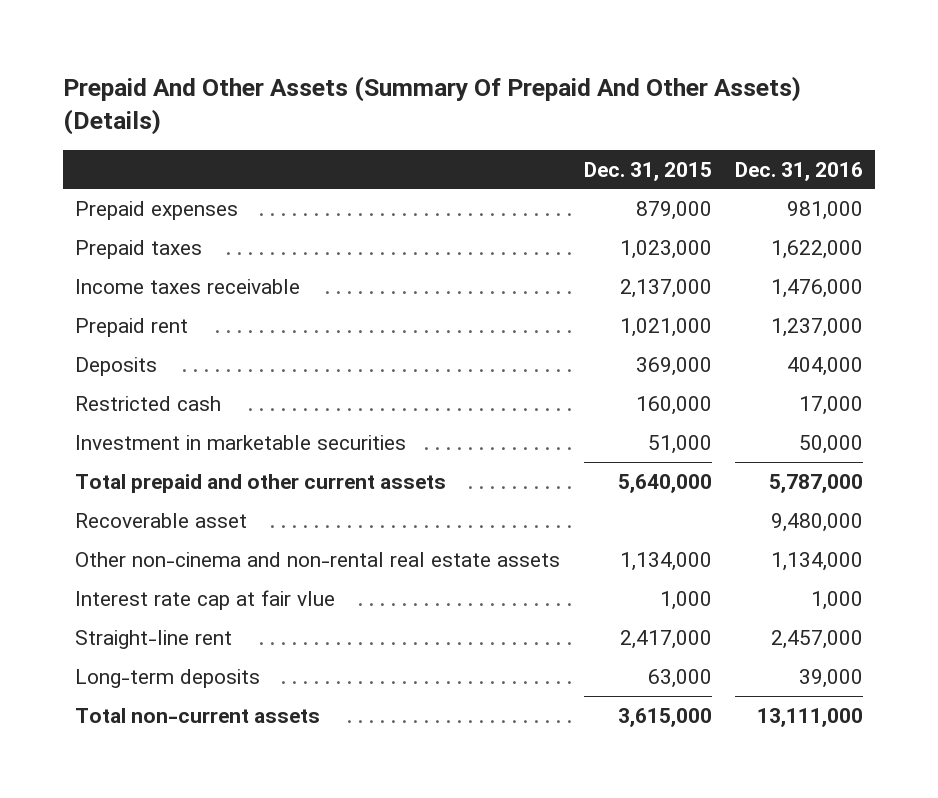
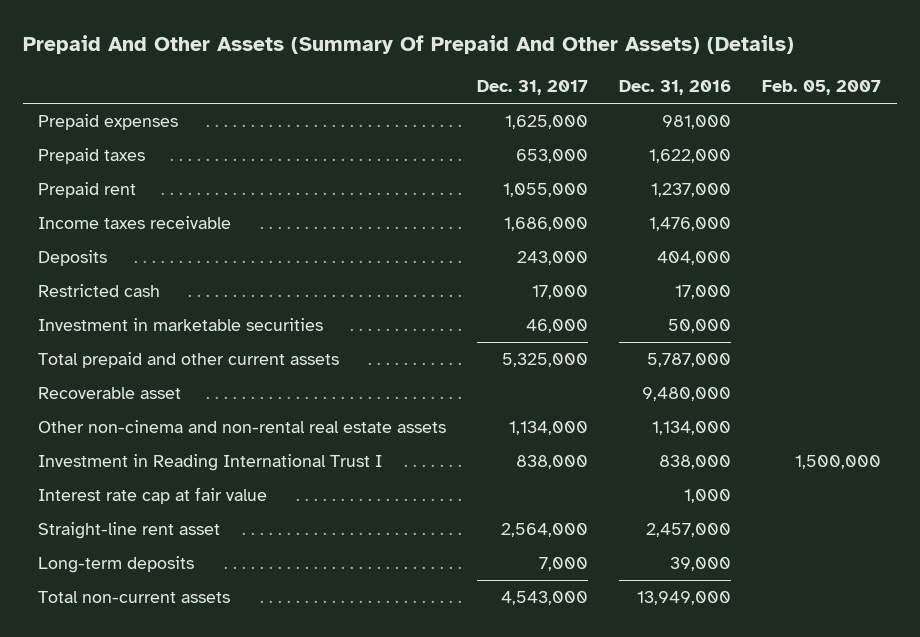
[583,161,712,181] Dec. 31, 2015 -> none
none -> [477,80,589,96] Dec. 31, 2017
none -> [762,80,882,96] Feb. 05, 2007
[74,278,300,294] Income taxes receivable -> [38,215,232,229] Income taxes receivable
none -> [38,453,383,471] Investment in Reading International Trust I
[74,589,335,610] Interest rate cap at fair vlue -> [38,486,268,504] Interest rate cap at fair value
[74,629,232,649] Straight-line rent -> [38,521,221,539] Straight-line rent asset
[757,707,864,727] 13,111,000 -> [637,590,732,605] 13,949,000

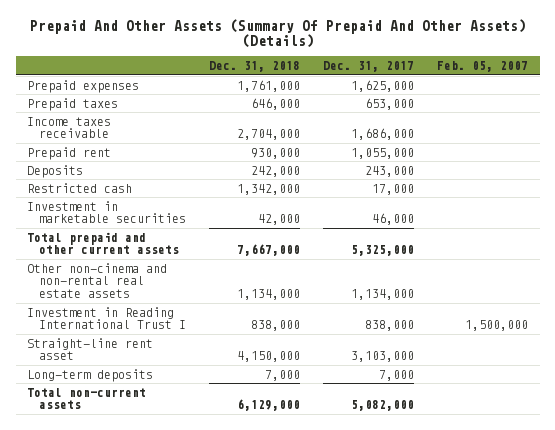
[619,80,732,96] Dec. 31, 2016 -> none
none -> [209,60,301,72] Dec. 31, 2018
[38,181,137,198] Prepaid rent -> [27,146,112,160] Prepaid rent
[38,386,182,399] Recoverable asset -> none
[38,486,268,504] Interest rate cap at fair value -> none
[501,522,589,537] 2,564,000 -> [351,351,415,363] 3,103,000
[501,590,589,605] 4,543,000 -> [351,400,415,412] 5,082,000

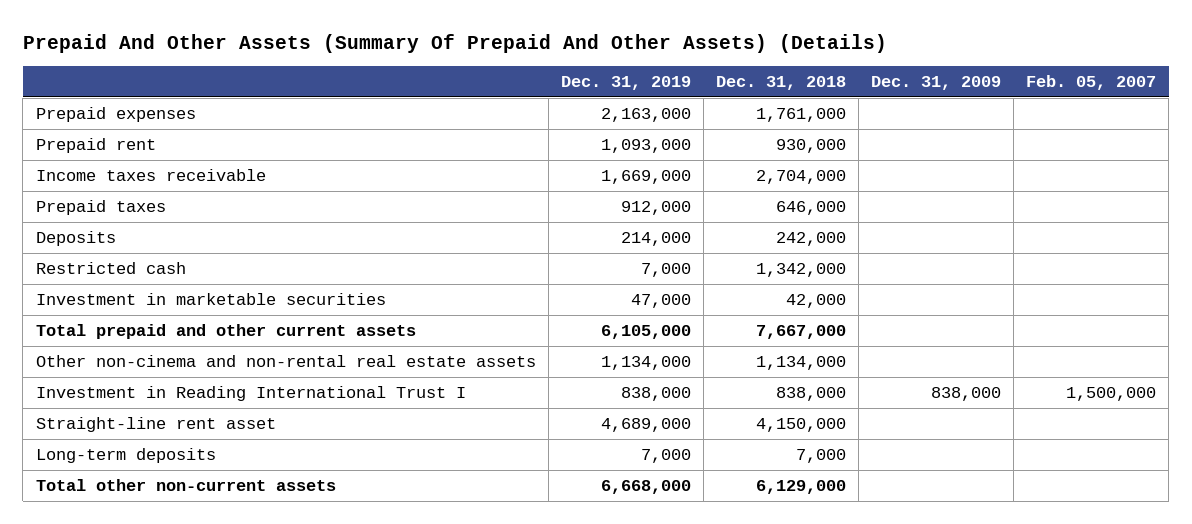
[323,60,415,72] Dec. 31, 2017 -> none
none -> [560,75,691,90] Dec. 31, 2019
none -> [870,75,1001,90] Dec. 31, 2009
[27,116,112,139] Income taxes receivable -> [35,168,266,181] Income taxes receivable
[27,97,119,111] Prepaid taxes -> [35,199,166,215] Prepaid taxes
[27,387,147,410] Total non-current assets -> [35,478,336,491] Total other non-current assets

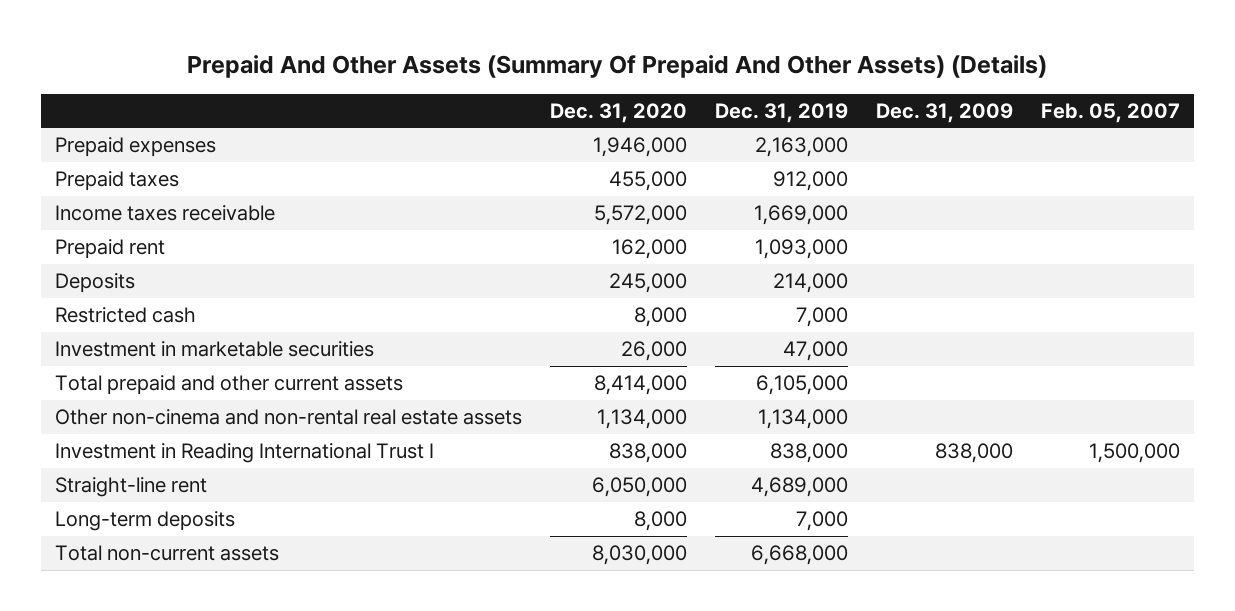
[715,75,846,90] Dec. 31, 2018 -> none
none -> [549,102,687,123] Dec. 31, 2020
[35,168,266,181] Income taxes receivable -> [54,205,275,222] Income taxes receivable
[35,137,156,153] Prepaid rent -> [54,239,165,260] Prepaid rent
[35,416,276,432] Straight-line rent asset -> [54,477,207,498] Straight-line rent
[35,478,336,491] Total other non-current assets -> [54,545,279,562] Total non-current assets

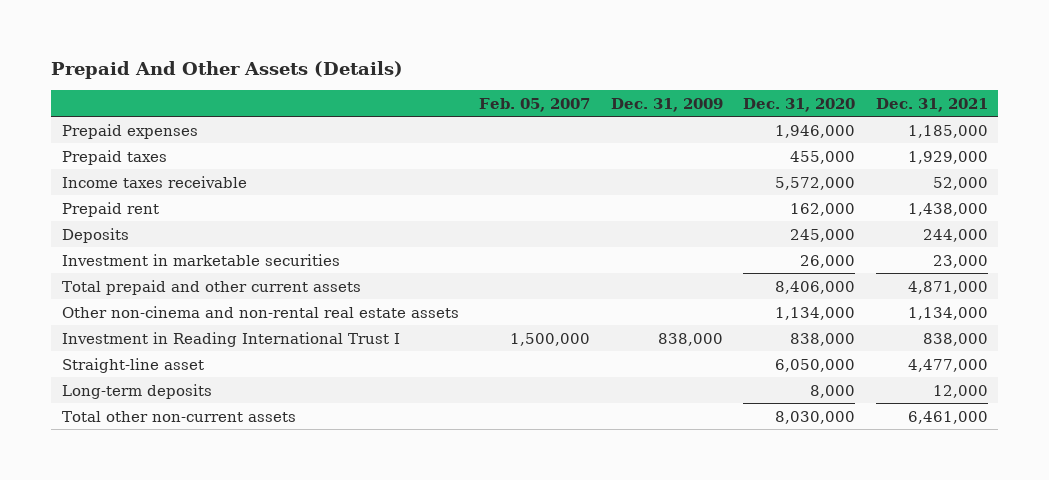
[187,54,1048,78] Prepaid And Other Assets (Summary Of Prepaid And Other Assets) (Details) -> [51,60,404,79] Prepaid And Other Assets (Details)
[714,102,848,123] Dec. 31, 2019 -> none
none -> [875,97,988,112] Dec. 31, 2021
[54,307,196,324] Restricted cash -> none
[593,375,687,396] 8,414,000 -> [775,280,856,294] 8,406,000
[54,477,207,498] Straight-line rent -> [61,357,204,373] Straight-line asset
[54,545,279,562] Total non-current assets -> [61,410,296,422] Total other non-current assets

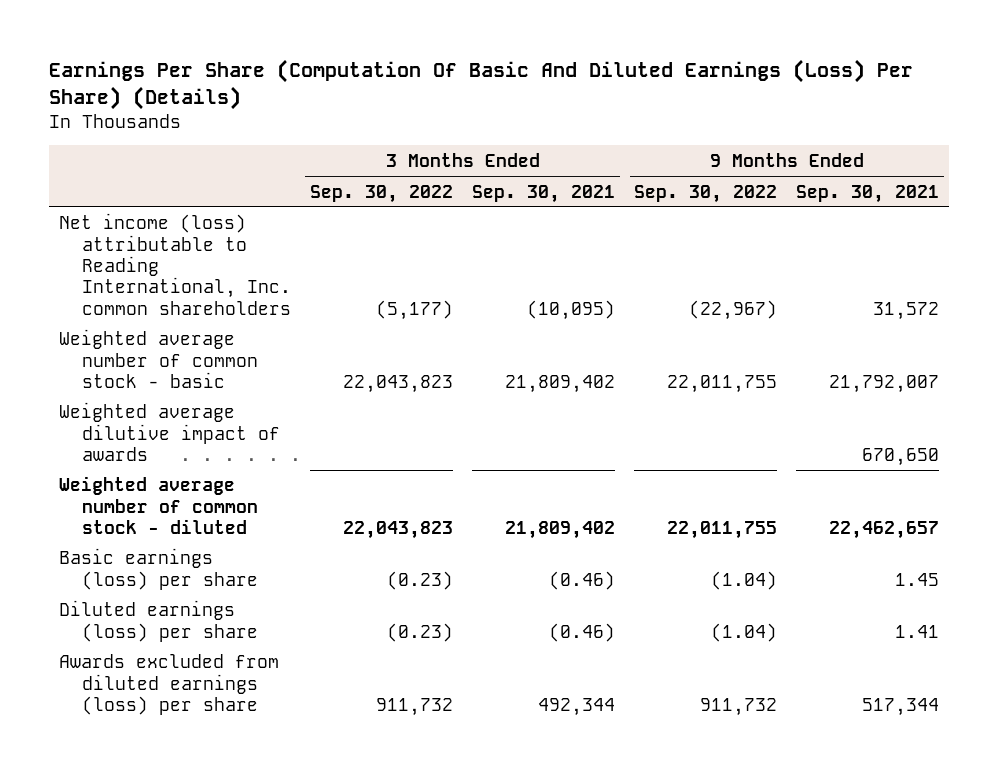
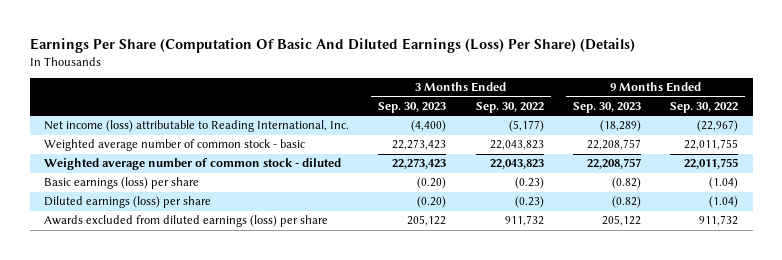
[472,184,616,203] Sep. 30, 2021 -> none
[796,184,940,203] Sep. 30, 2021 -> none
none -> [378,101,447,113] Sep. 30, 2023
none -> [572,101,641,113] Sep. 30, 2023
[59,213,292,315] Net income (loss) attributable to Reading International, Inc. common shareholders -> [44,120,350,133] Net income (loss) attributable to Reading International, Inc.
[59,402,281,462] Weighted average dilutive impact of awards -> none

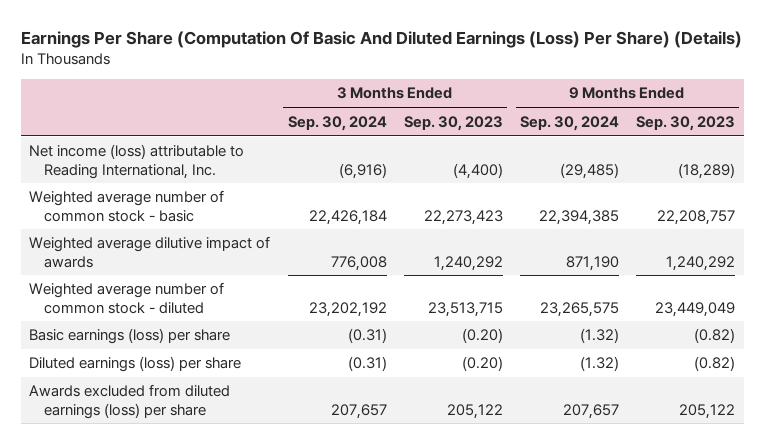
[475,101,544,113] Sep. 30, 2022 -> none
[670,101,739,113] Sep. 30, 2022 -> none
none -> [287,115,387,131] Sep. 30, 2024
none -> [519,115,619,131] Sep. 30, 2024
none -> [29,236,271,268] Weighted average dilutive impact of awards
[392,158,447,170] 22,273,423 -> [427,301,503,317] 23,513,715
[586,158,641,170] 22,208,757 -> [655,301,736,317] 23,449,049

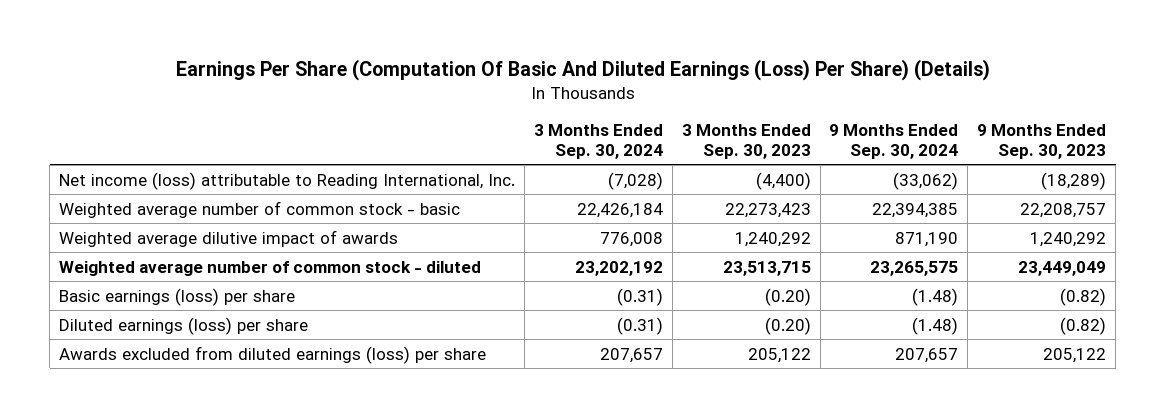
[338,162,387,179] (6,916) -> [607,171,663,190] (7,028)
[559,162,619,179] (29,485) -> [893,171,959,190] (33,062)
[579,328,619,344] (1.32) -> [912,287,959,306] (1.48)
[579,356,619,372] (1.32) -> [912,316,959,335] (1.48)

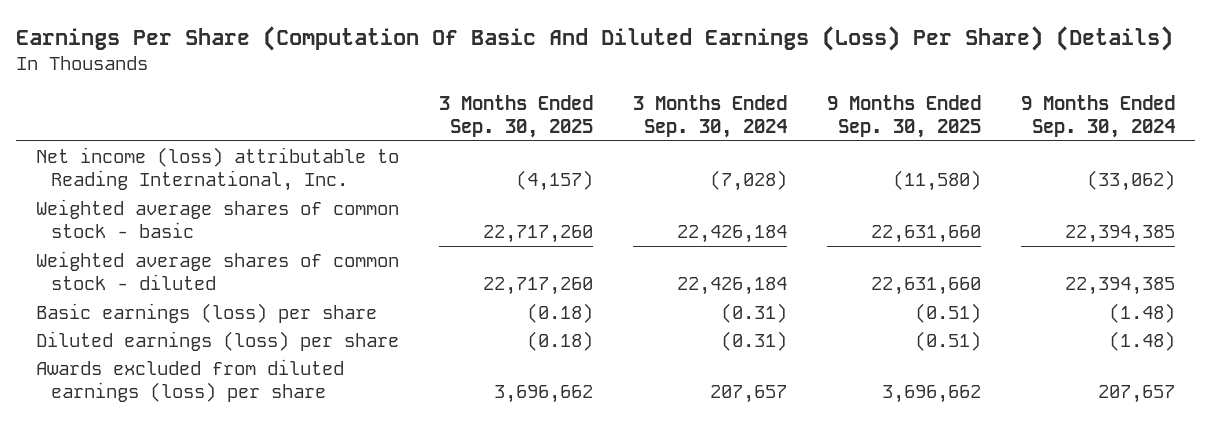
[681,124,811,159] 3 Months Ended Sep. 30, 2023 -> none
[977,124,1107,159] 9 Months Ended Sep. 30, 2023 -> none
none -> [438,94,593,139] 3 Months Ended Sep. 30, 2025
none -> [826,94,981,139] 9 Months Ended Sep. 30, 2025
[59,229,399,247] Weighted average dilutive impact of awards -> none
[59,200,461,218] Weighted average number of common stock - basic -> [35,198,399,239] Weighted average shares of common stock - basic
[59,260,482,276] Weighted average number of common stock - diluted -> [35,250,399,291] Weighted average shares of common stock - diluted
[574,260,663,276] 23,202,192 -> [676,277,787,296] 22,426,184
[870,260,959,276] 23,265,575 -> [1064,277,1175,296] 22,394,385

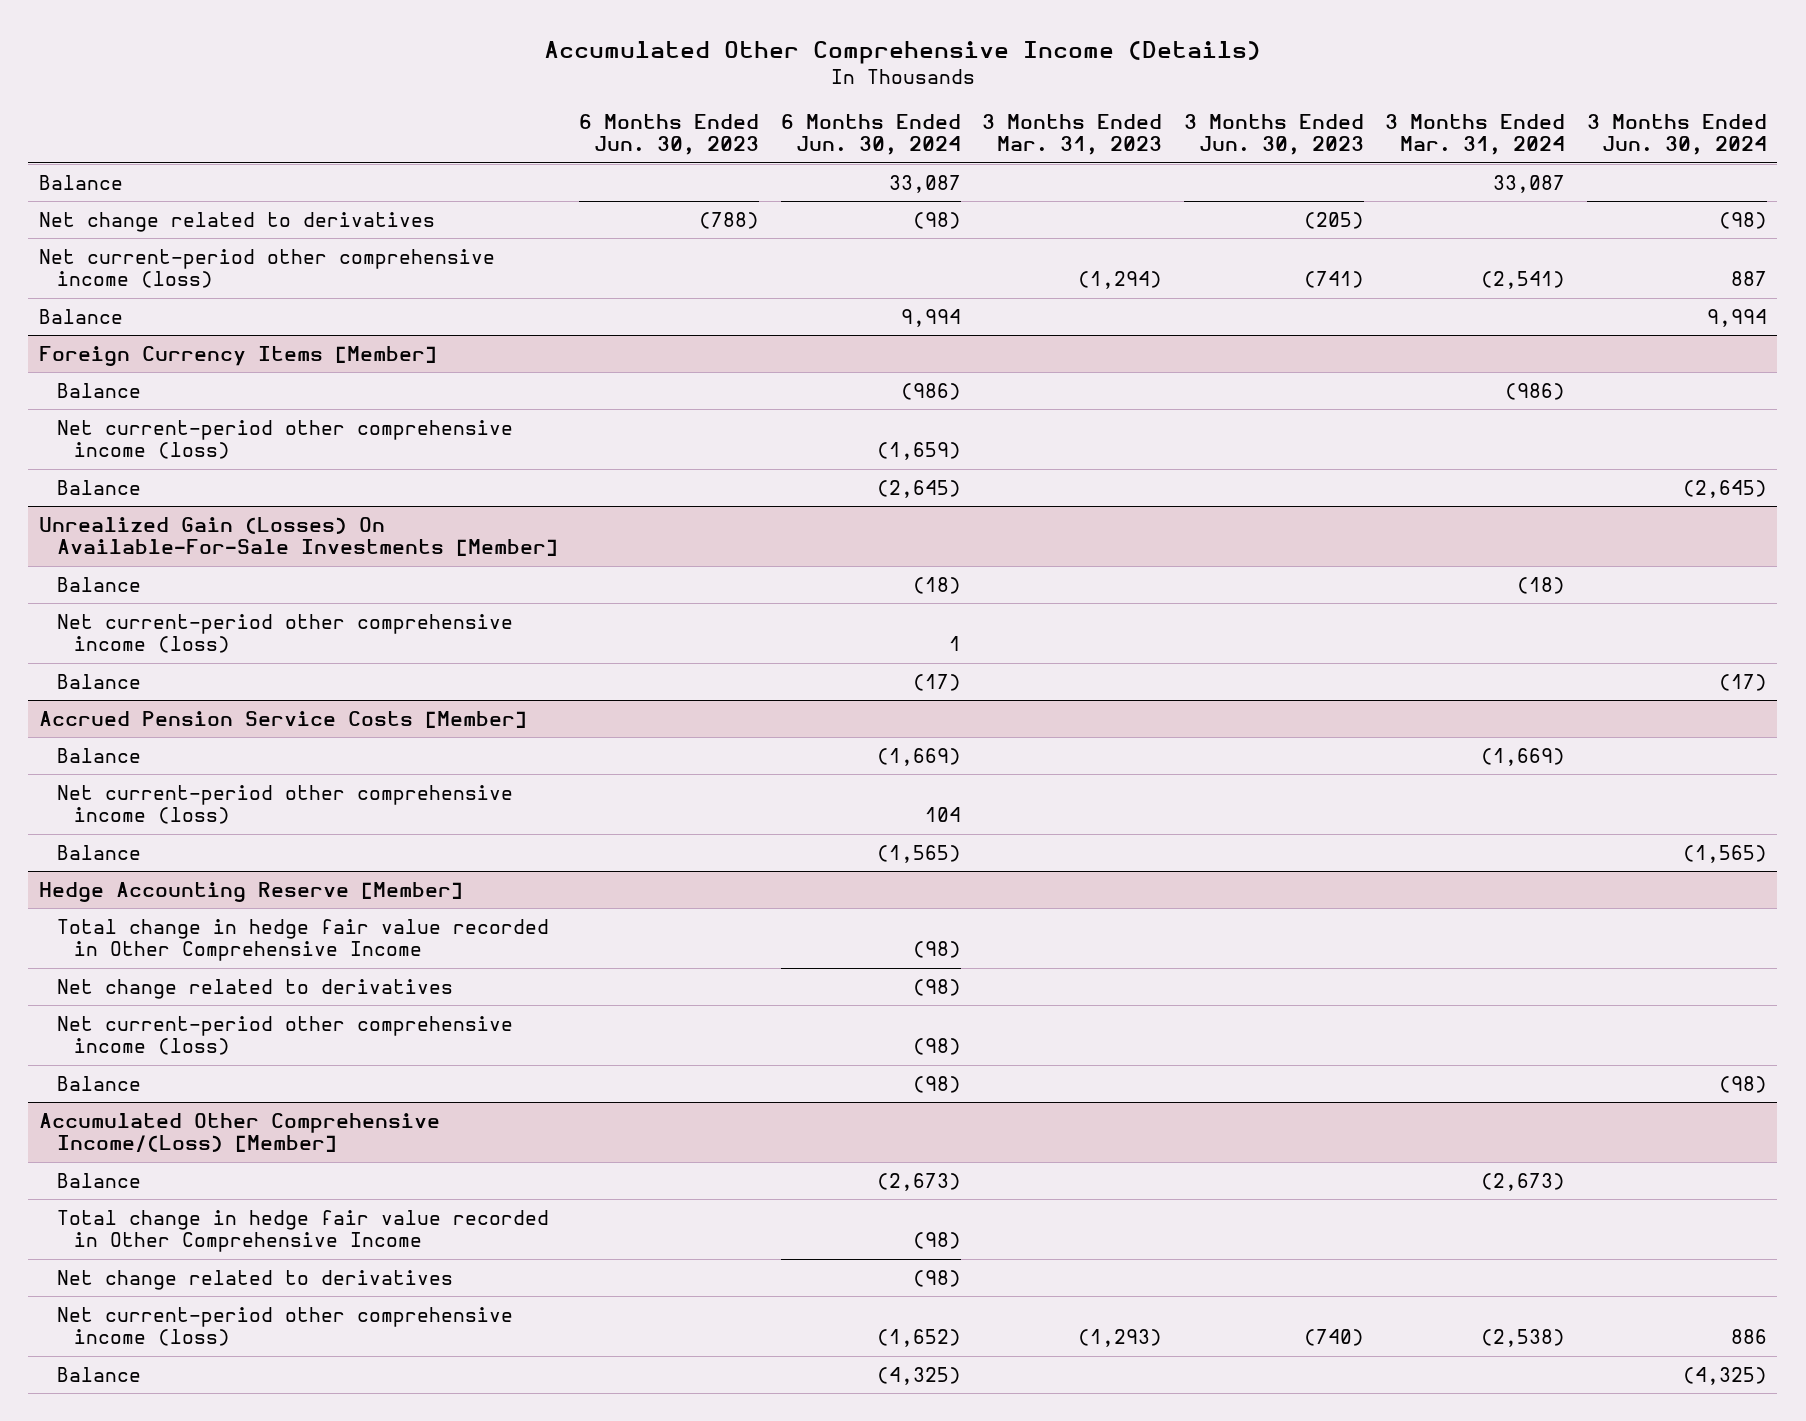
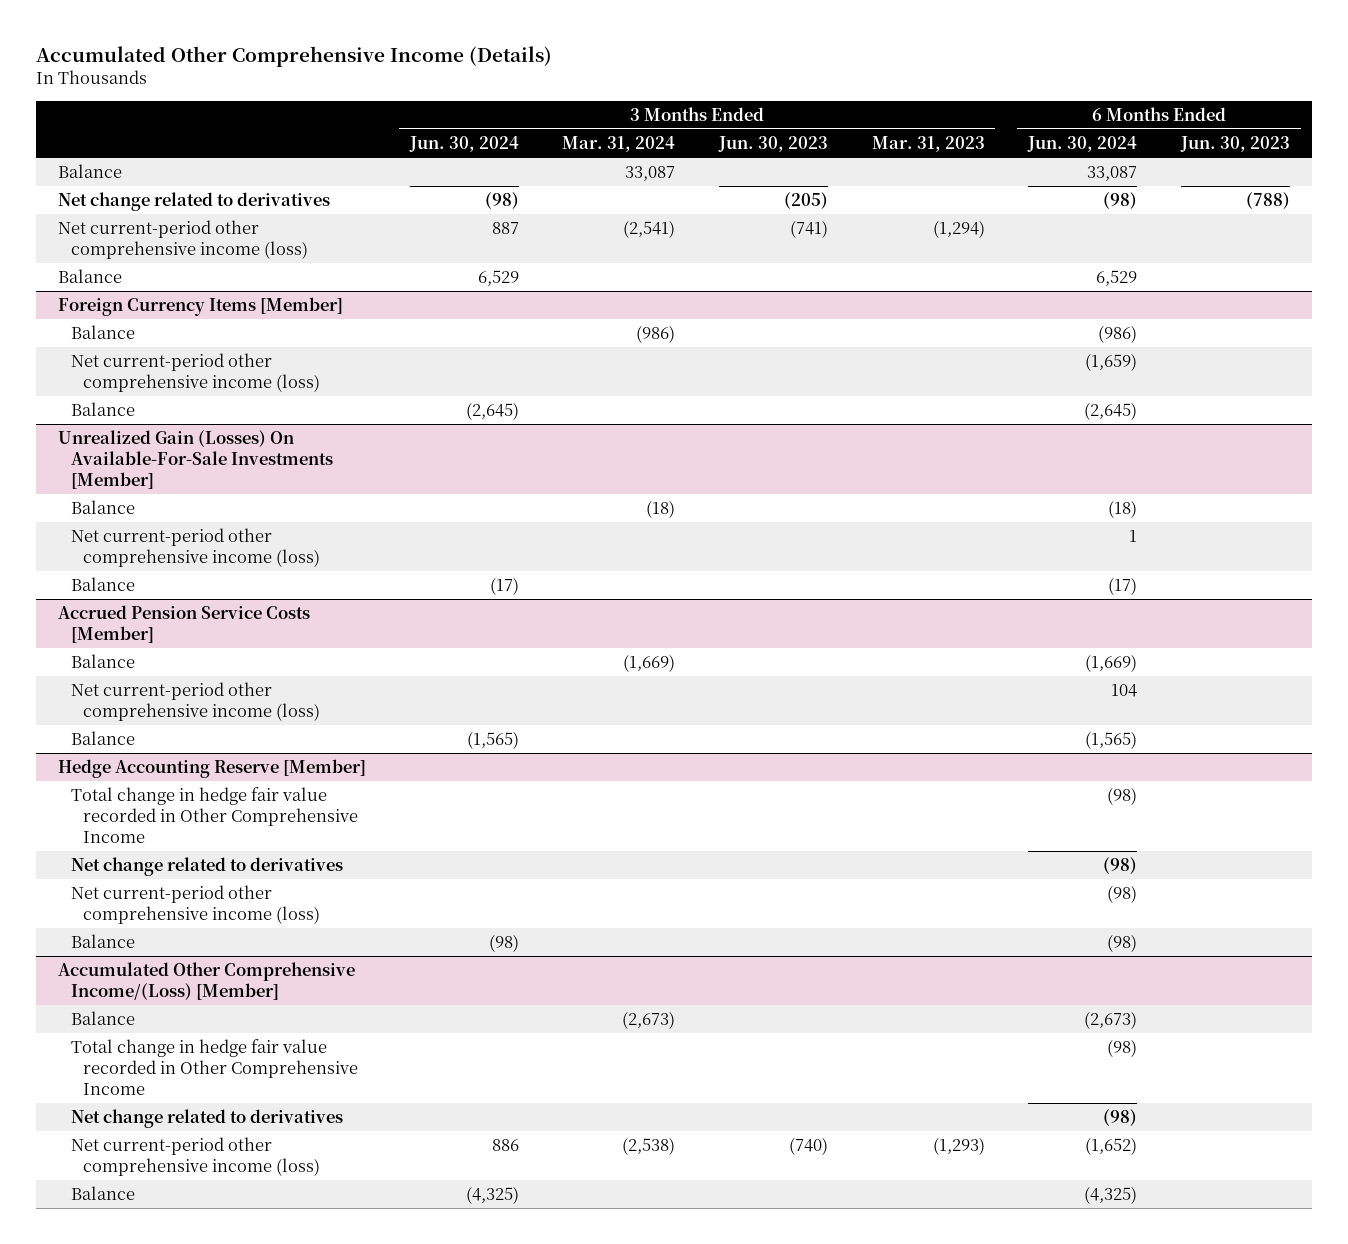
[900,308,961,327] 9,994 -> [1096,270,1138,287] 6,529
[1706,308,1767,327] 9,994 -> [477,270,519,287] 6,529

